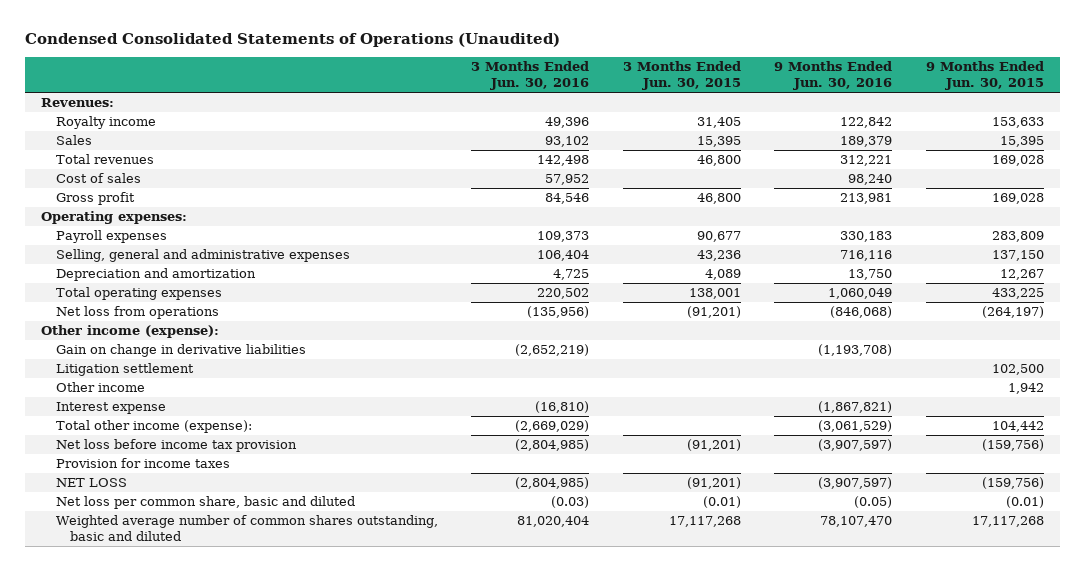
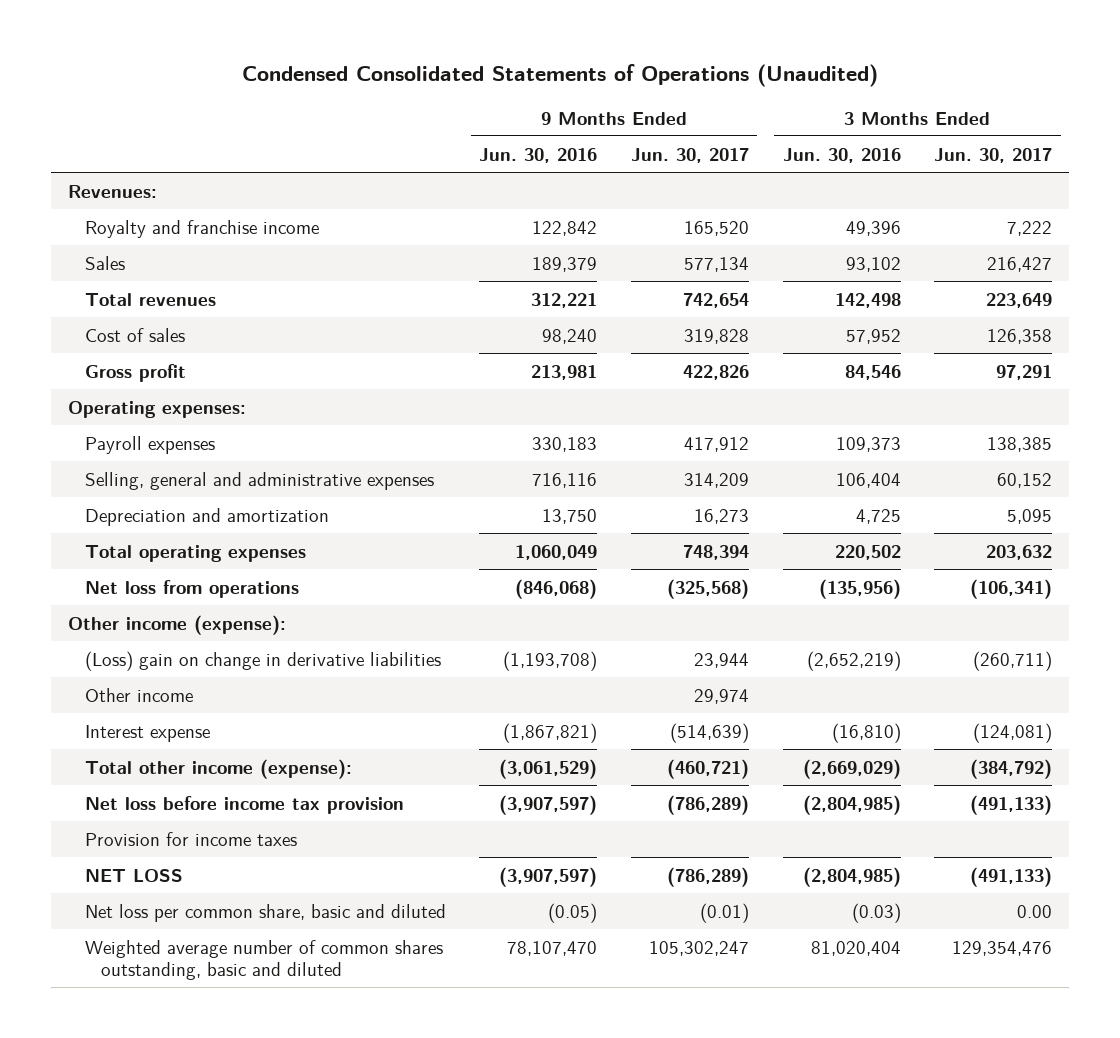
[622,61,741,91] 3 Months Ended Jun. 30, 2015 -> none
[925,61,1044,91] 9 Months Ended Jun. 30, 2015 -> none
none -> [630,147,749,163] Jun. 30, 2017
none -> [934,147,1053,163] Jun. 30, 2017
[55,116,156,130] Royalty income -> [84,219,319,238] Royalty and franchise income
[55,363,194,377] Litigation settlement -> none
[55,344,306,358] Gain on change in derivative liabilities -> [84,650,441,671] (Loss) gain on change in derivative liabilities

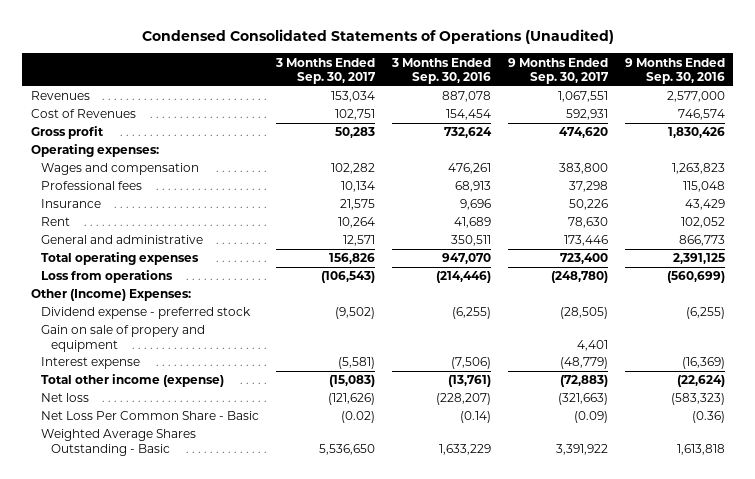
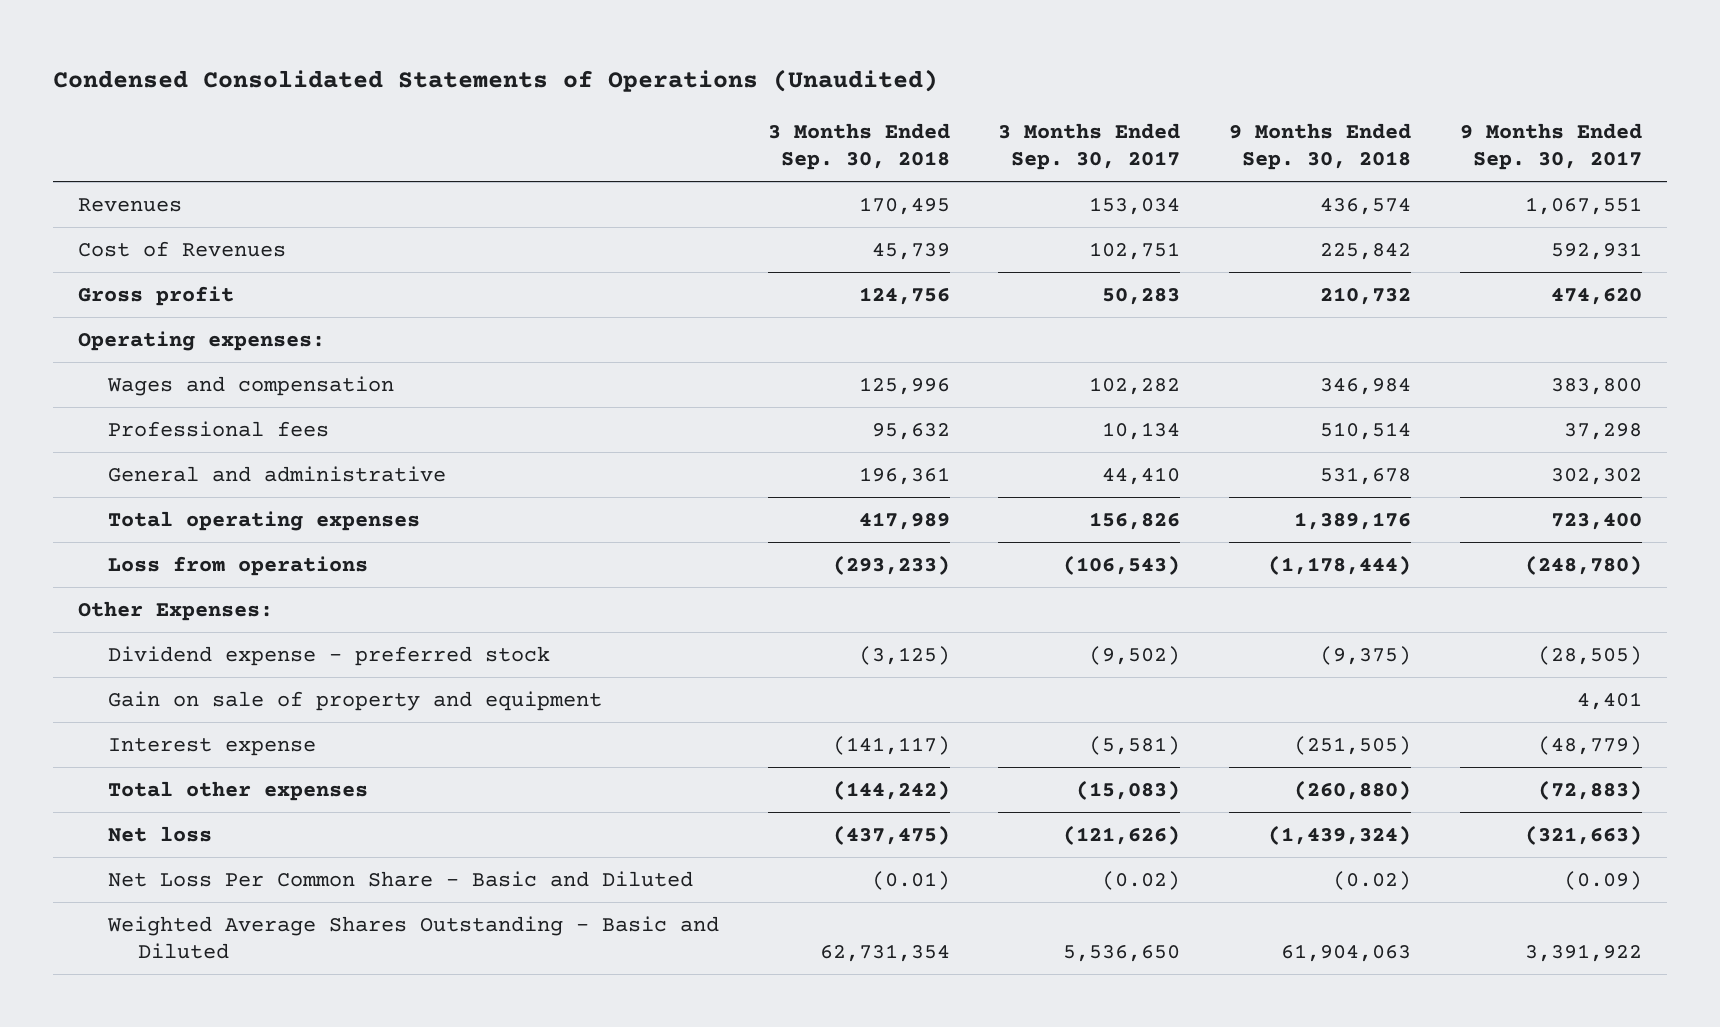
[390,57,491,84] 3 Months Ended Sep. 30, 2016 -> none
[624,57,725,84] 9 Months Ended Sep. 30, 2016 -> none
none -> [767,122,950,171] 3 Months Ended Sep. 30, 2018
none -> [1229,122,1412,171] 9 Months Ended Sep. 30, 2018
[40,199,101,209] Insurance -> none
[40,217,70,227] Rent -> none
[342,235,375,247] 12,571 -> [1102,466,1181,485] 44,410
[563,235,608,247] 173,446 -> [1551,467,1643,485] 302,302
[30,289,191,302] Other (Income) Expenses: -> [77,600,273,621] Other Expenses:
[40,325,205,352] Gain on sale of propery and equipment -> [107,690,602,711] Gain on sale of property and equipment
[40,374,224,388] Total other income (expense) -> [107,780,368,801] Total other expenses
[40,411,259,421] Net Loss Per Common Share - Basic -> [107,870,693,887] Net Loss Per Common Share - Basic and Diluted
[40,429,196,456] Weighted Average Shares Outstanding - Basic -> [106,915,719,960] Weighted Average Shares Outstanding - Basic and Diluted

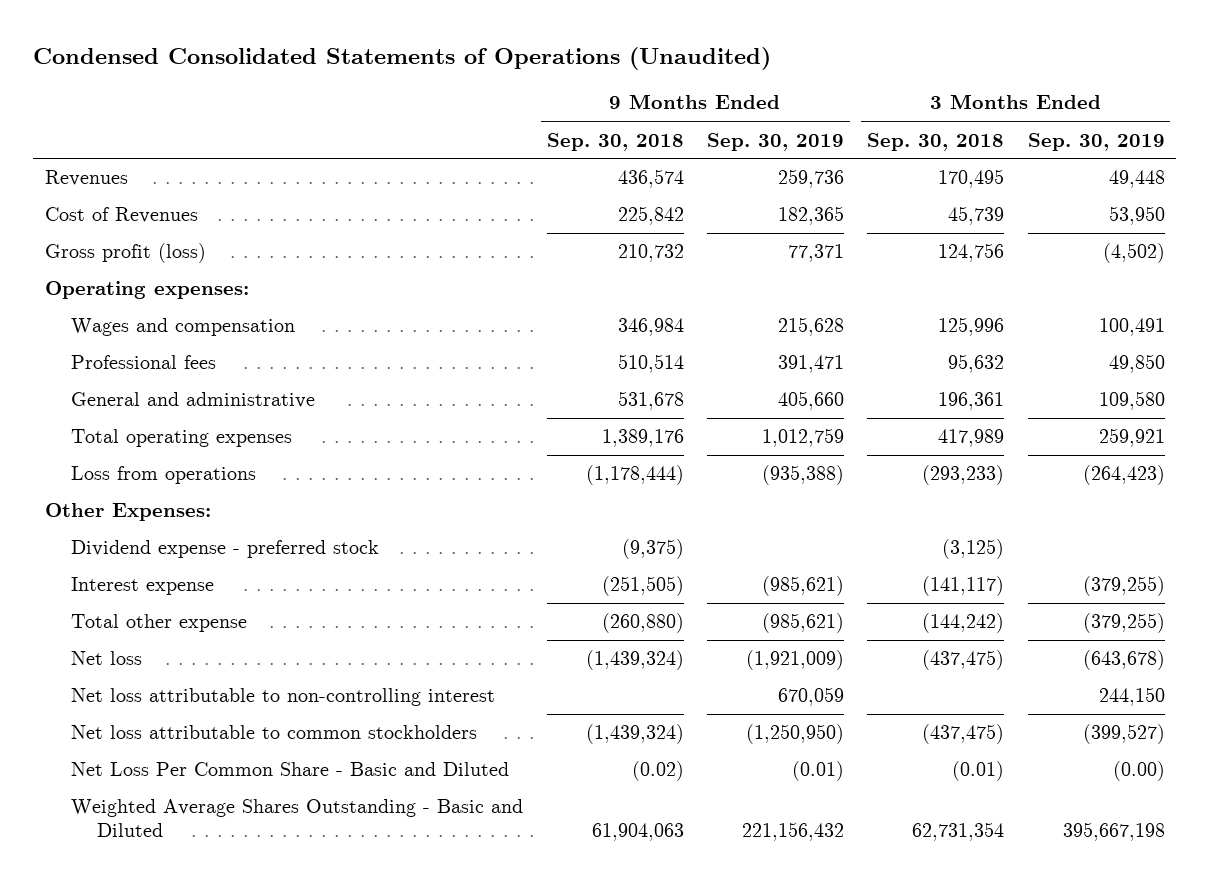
[998,122,1181,171] 3 Months Ended Sep. 30, 2017 -> none
[1460,122,1643,171] 9 Months Ended Sep. 30, 2017 -> none
none -> [706,132,844,151] Sep. 30, 2019
none -> [1027,132,1165,151] Sep. 30, 2019
[77,285,234,306] Gross profit -> [45,243,207,264] Gross profit (loss)
[107,690,602,711] Gain on sale of property and equipment -> none
[107,780,368,801] Total other expenses -> [71,614,248,633] Total other expense
none -> [71,688,496,707] Net loss attributable to non-controlling interest
none -> [71,725,478,740] Net loss attributable to common stockholders

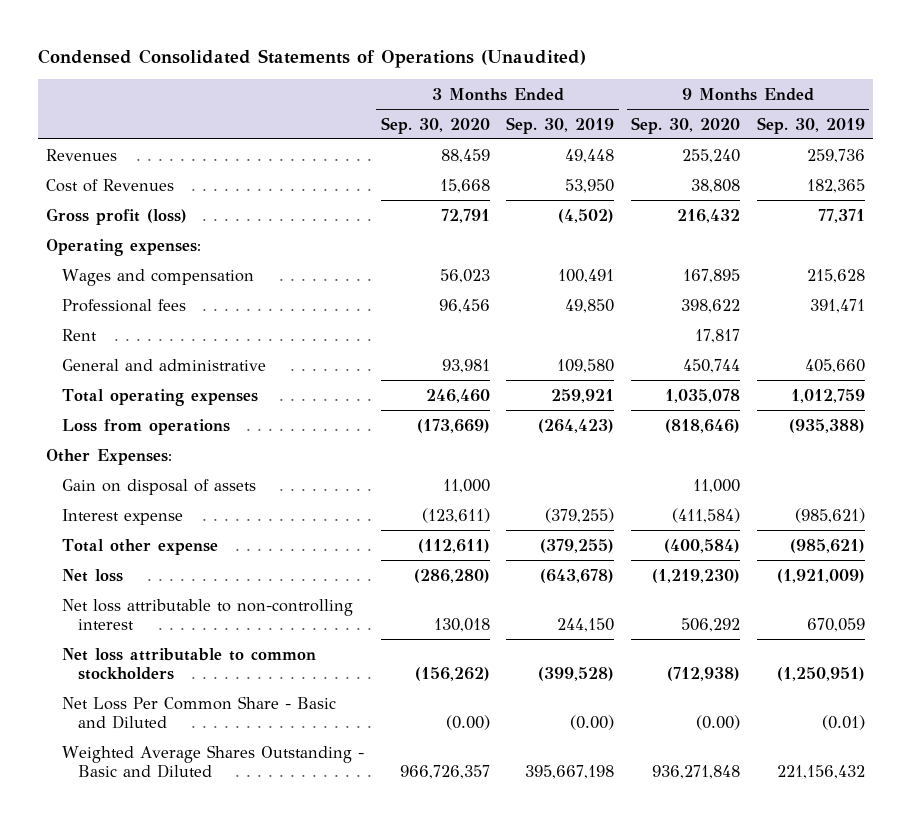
[546,132,684,151] Sep. 30, 2018 -> none
[867,132,1005,151] Sep. 30, 2018 -> none
none -> [380,116,490,134] Sep. 30, 2020
none -> [631,116,741,134] Sep. 30, 2020
none -> [61,328,97,341] Rent
[71,540,380,559] Dividend expense - preferred stock -> none
none -> [61,478,256,495] Gain on disposal of assets
[745,724,844,745] (1,250,950) -> [776,666,865,681] (1,250,951)
[1082,724,1165,745] (399,527) -> [538,666,615,681] (399,528)

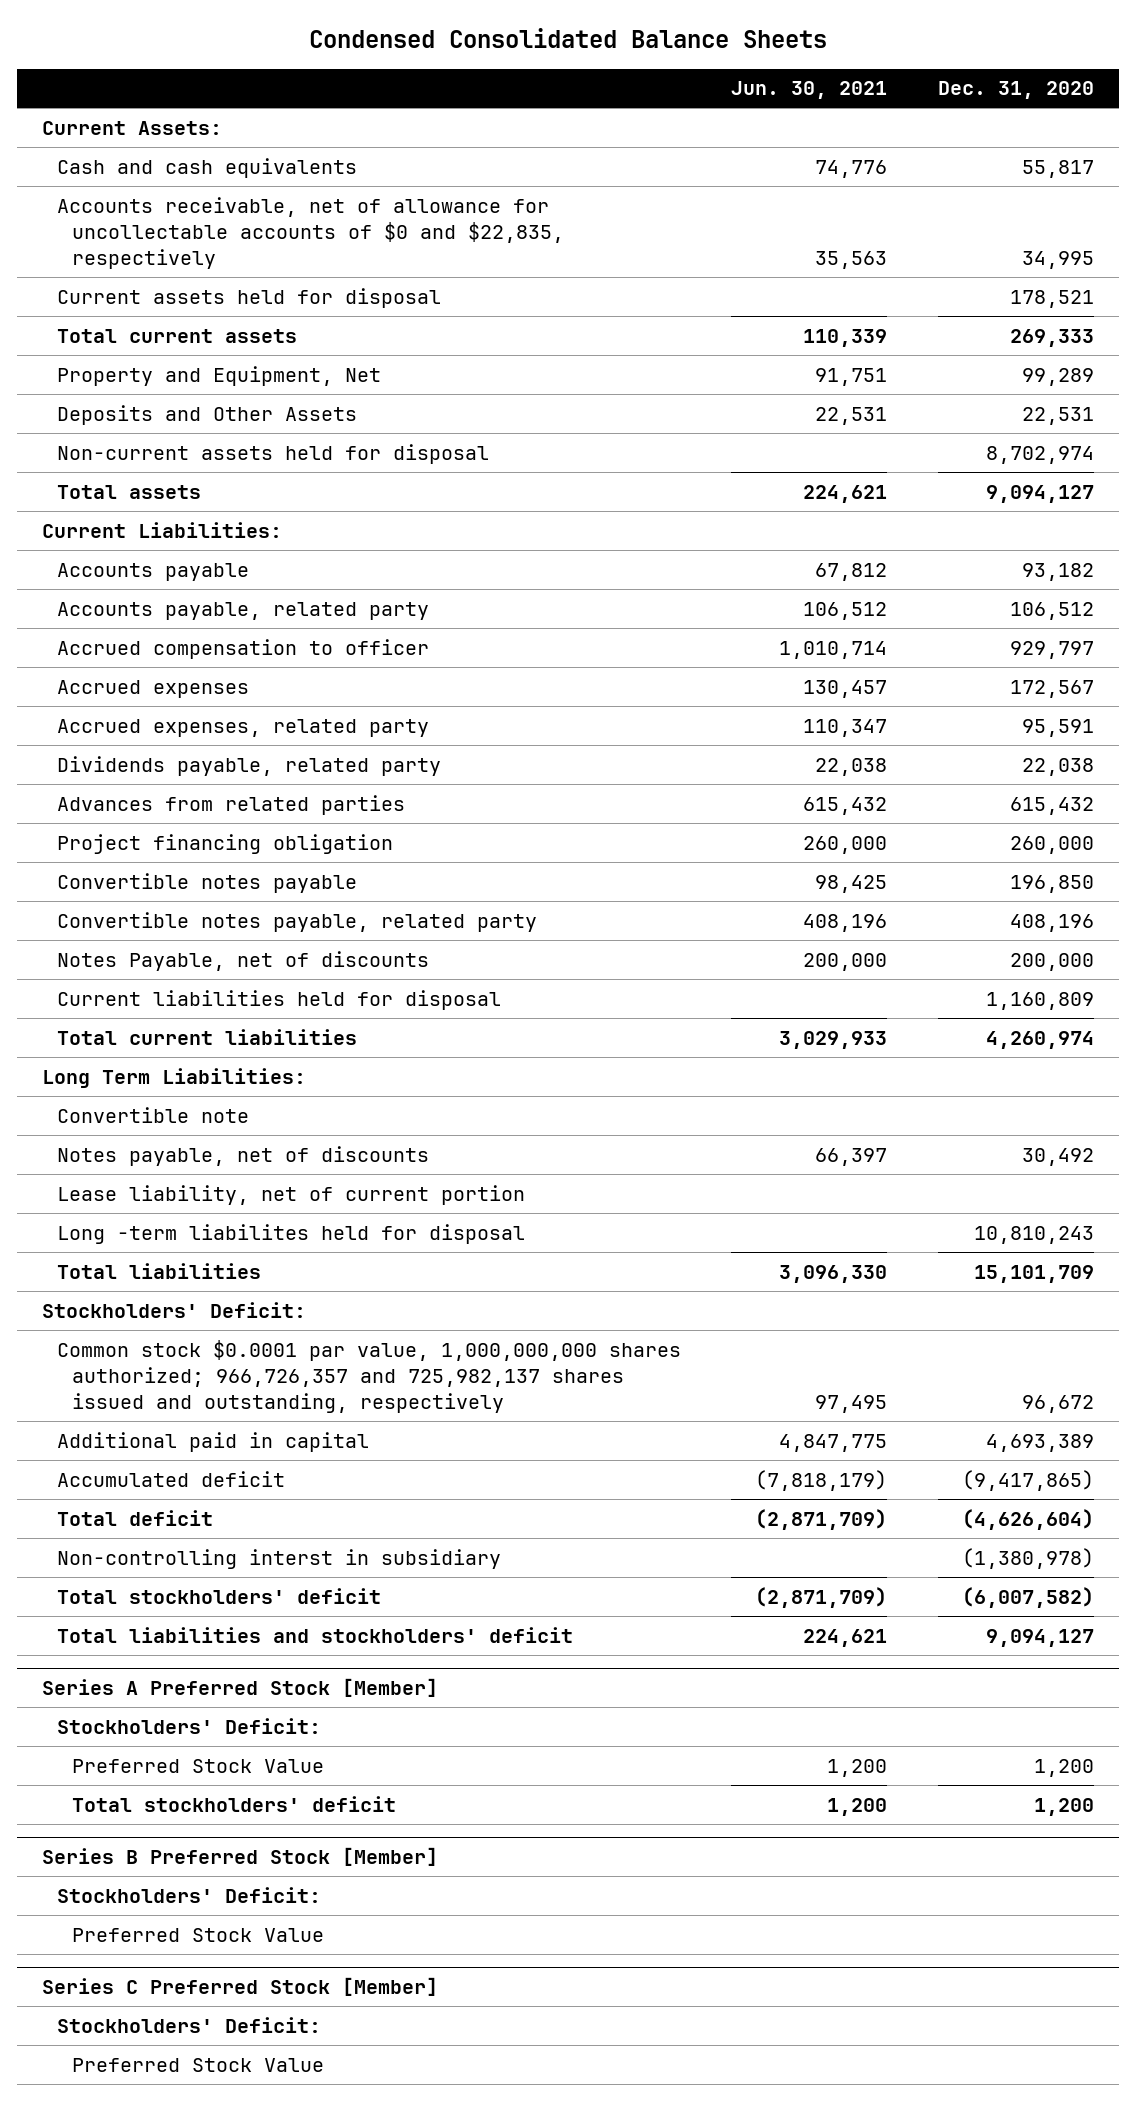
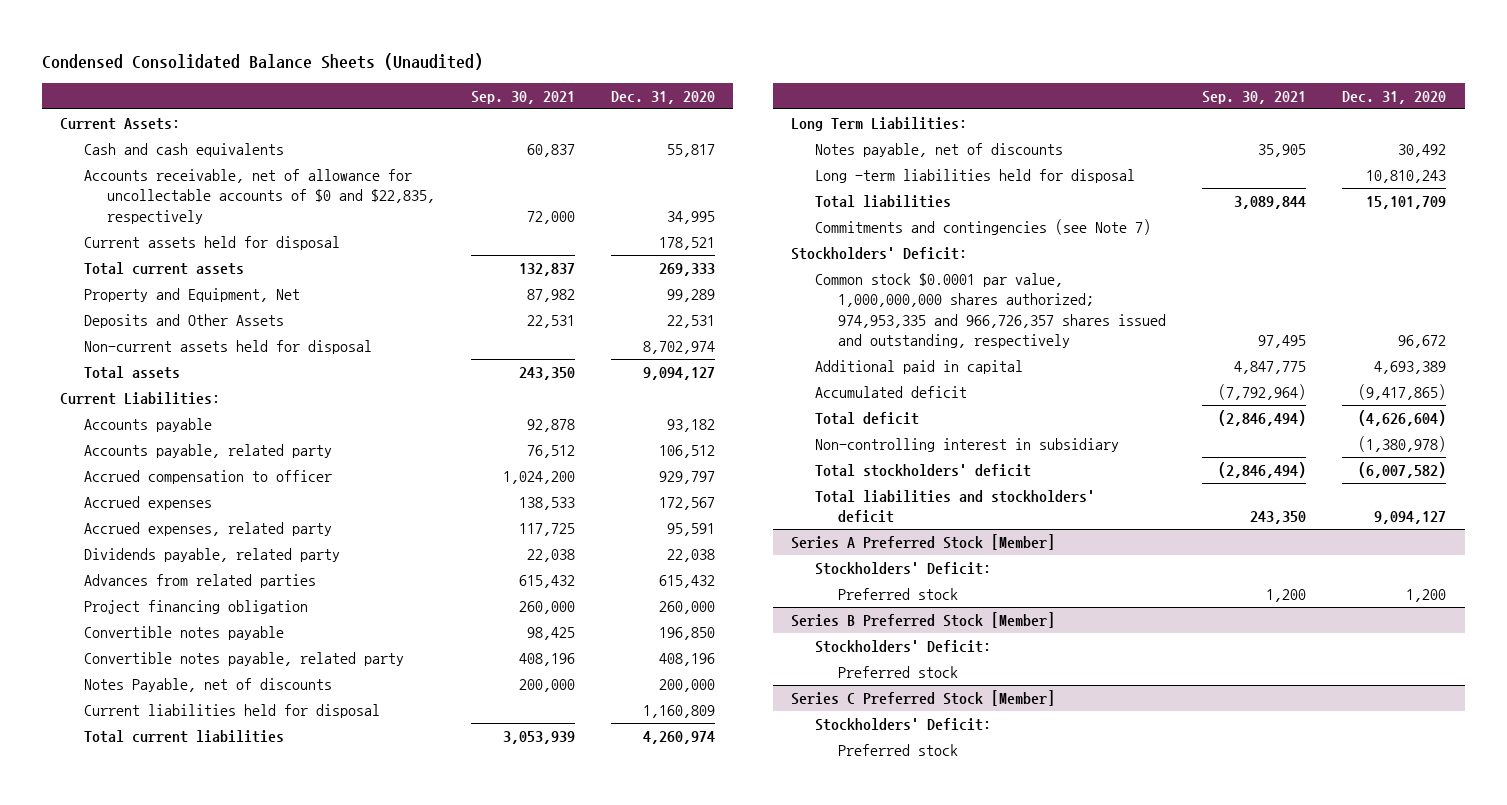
[308,28,827,49] Condensed Consolidated Balance Sheets -> [42,52,484,70] Condensed Consolidated Balance Sheets (Unaudited)
[731,81,888,100] Jun. 30, 2021 -> none
none -> [471,90,576,104] Sep. 30, 2021
[56,1106,249,1123] Convertible note -> none
[56,1184,525,1205] Lease liability, net of current portion -> none
[56,1223,525,1244] Long -term liabilites held for disposal -> [814,169,1135,184] Long -term liabilities held for disposal
none -> [814,219,1151,236] Commitments and contingencies (see Note 7)
[56,1339,681,1414] Common stock $0.0001 par value, 1,000,000,000 shares authorized; 966,726,357 and 725,982,137 shares issued and outstanding, respectively -> [814,273,1166,349] Common stock $0.0001 par value, 1,000,000,000 shares authorized; 974,953,335 and 966,726,357 shares issued and outstanding, respectively
[56,1548,501,1569] Non-controlling interst in subsidiary -> [814,438,1119,453] Non-controlling interest in subsidiary
[71,1795,396,1812] Total stockholders' deficit -> none
[71,1758,324,1773] Preferred Stock Value -> [837,588,958,601] Preferred stock
[71,1927,324,1942] Preferred Stock Value -> [837,666,958,679] Preferred stock
[71,2057,324,2072] Preferred Stock Value -> [837,744,958,757] Preferred stock

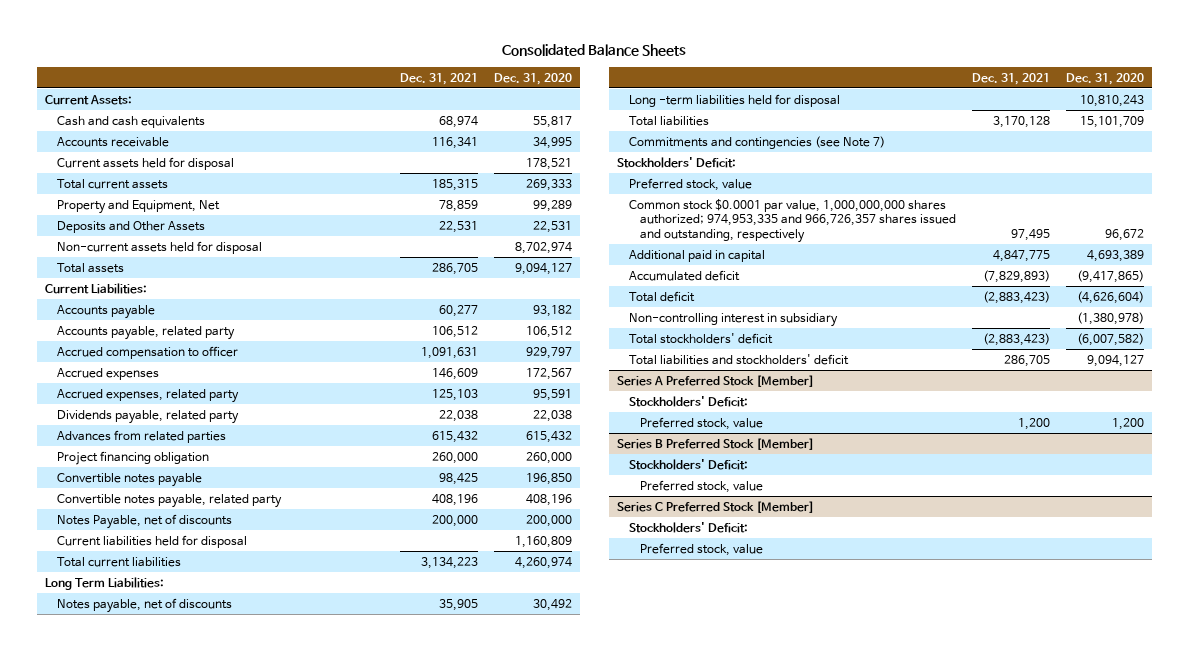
[42,52,484,70] Condensed Consolidated Balance Sheets (Unaudited) -> [502,44,687,57] Consolidated Balance Sheets
[471,90,576,104] Sep. 30, 2021 -> none
none -> [400,72,479,85] Dec. 31, 2021
[83,169,435,224] Accounts receivable, net of allowance for uncollectable accounts of $0 and $22,835, respectively -> [56,136,169,147] Accounts receivable
none -> [628,177,752,191] Preferred stock, value
[837,588,958,601] Preferred stock -> [640,416,764,430] Preferred stock, value
[837,666,958,679] Preferred stock -> [640,479,764,493] Preferred stock, value
[837,744,958,757] Preferred stock -> [640,542,764,556] Preferred stock, value

